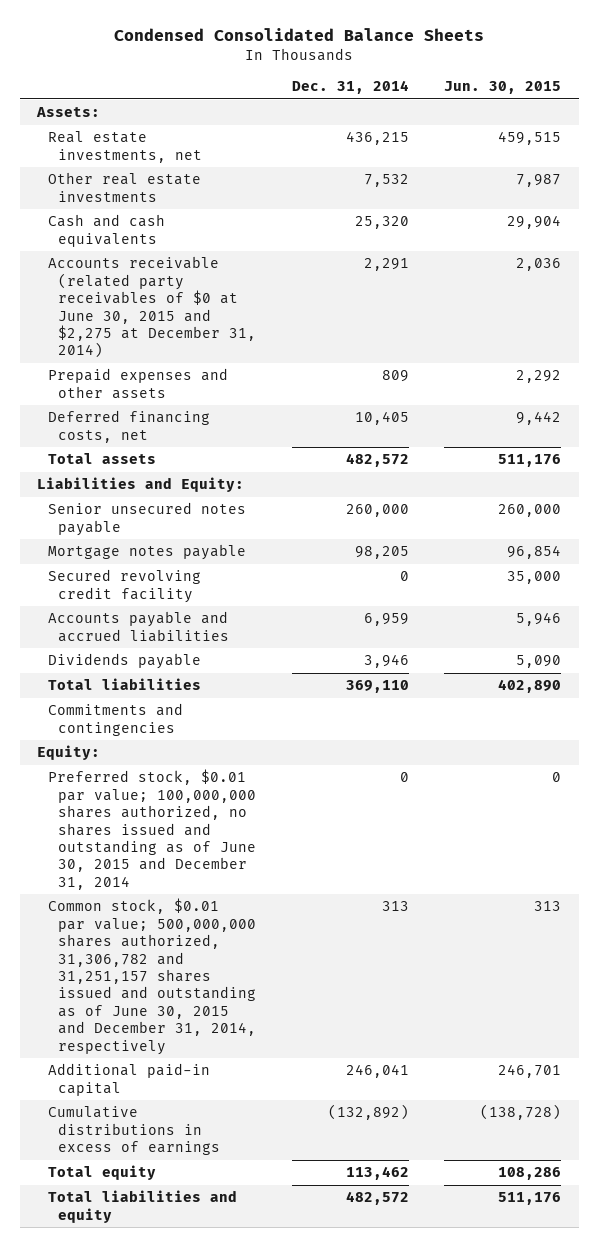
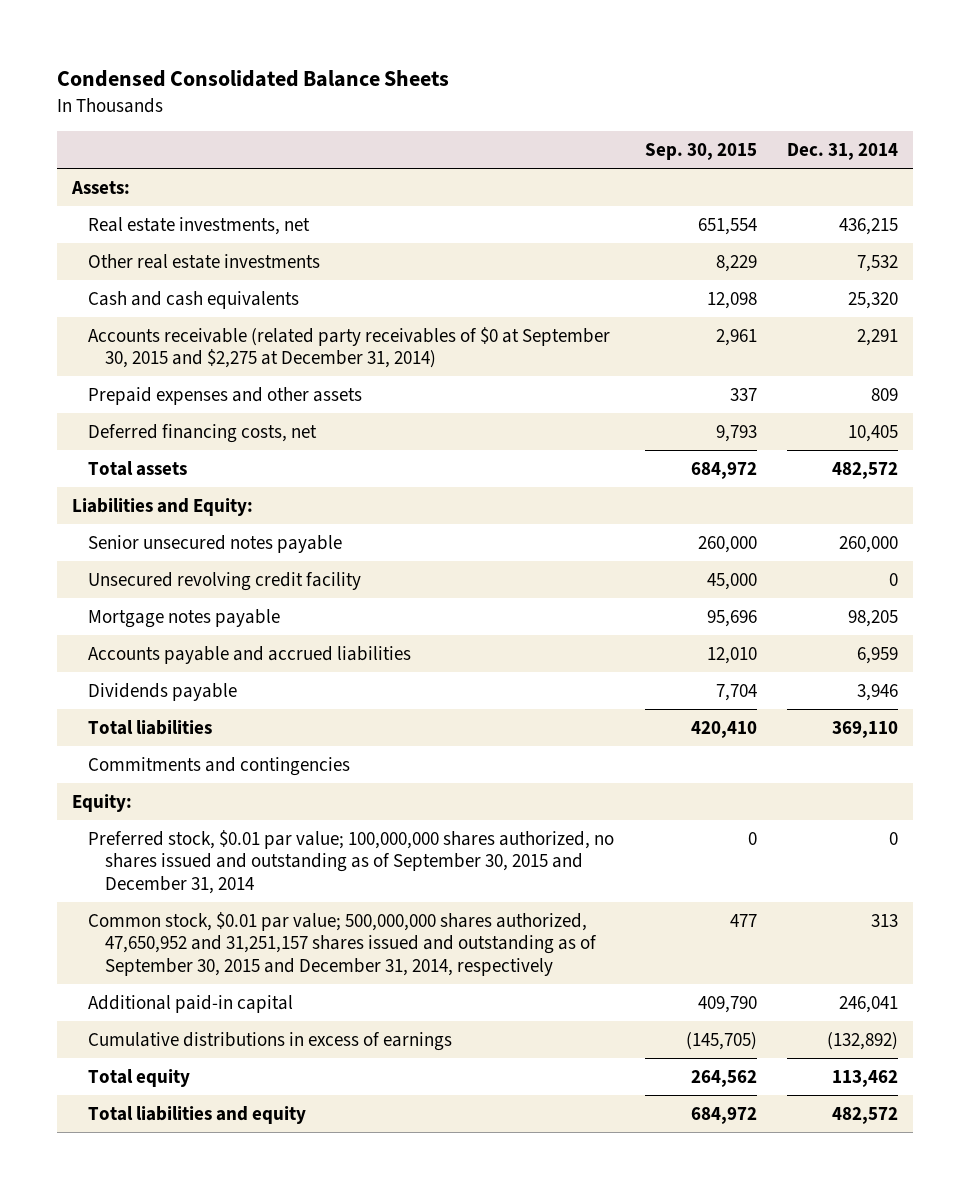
[444,81,562,95] Jun. 30, 2015 -> none
none -> [644,142,757,160] Sep. 30, 2015
[47,256,257,359] Accounts receivable (related party receivables of $0 at June 30, 2015 and $2,275 at December 31, 2014) -> [88,326,611,369] Accounts receivable (related party receivables of $0 at September 30, 2015 and $2,275 at December 31, 2014)
none -> [88,571,362,591] Unsecured revolving credit facility
[47,569,201,603] Secured revolving credit facility -> none
[47,769,257,890] Preferred stock, $0.01 par value; 100,000,000 shares authorized, no shares issued and outstanding as of June 30, 2015 and December 31, 2014 -> [88,829,615,894] Preferred stock, $0.01 par value; 100,000,000 shares authorized, no shares issued and outstanding as of September 30, 2015 and December 31, 2014
[47,898,257,1055] Common stock, $0.01 par value; 500,000,000 shares authorized, 31,306,782 and 31,251,157 shares issued and outstanding as of June 30, 2015 and December 31, 2014, respectively -> [88,911,598,976] Common stock, $0.01 par value; 500,000,000 shares authorized, 47,650,952 and 31,251,157 shares issued and outstanding as of September 30, 2015 and December 31, 2014, respectively

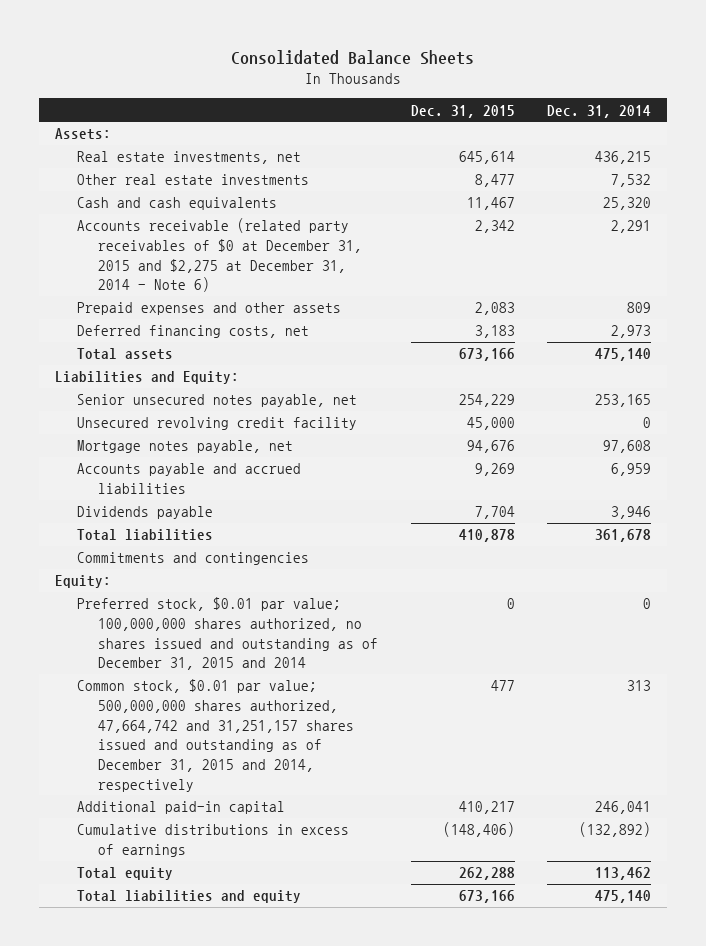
[56,70,449,88] Condensed Consolidated Balance Sheets -> [231,49,475,65] Consolidated Balance Sheets
[644,142,757,160] Sep. 30, 2015 -> none
none -> [410,104,515,118] Dec. 31, 2015
[88,326,611,369] Accounts receivable (related party receivables of $0 at September 30, 2015 and $2,275 at December 31, 2014) -> [76,218,363,293] Accounts receivable (related party receivables of $0 at December 31, 2015 and $2,275 at December 31, 2014 - Note 6)
[847,424,898,442] 10,405 -> [610,325,651,339] 2,973
[831,461,898,479] 482,572 -> [594,348,651,362] 475,140
[88,534,343,553] Senior unsecured notes payable -> [76,394,357,408] Senior unsecured notes payable, net
[838,535,898,553] 260,000 -> [594,394,651,408] 253,165
[88,608,281,628] Mortgage notes payable -> [76,440,293,454] Mortgage notes payable, net
[847,609,898,627] 98,205 -> [602,440,651,454] 97,608
[831,720,898,738] 369,110 -> [594,529,651,543] 361,678
[88,829,615,894] Preferred stock, $0.01 par value; 100,000,000 shares authorized, no shares issued and outstanding as of September 30, 2015 and December 31, 2014 -> [76,597,379,671] Preferred stock, $0.01 par value; 100,000,000 shares authorized, no shares issued and outstanding as of December 31, 2015 and 2014
[88,911,598,976] Common stock, $0.01 par value; 500,000,000 shares authorized, 47,650,952 and 31,251,157 shares issued and outstanding as of September 30, 2015 and December 31, 2014, respectively -> [76,679,355,792] Common stock, $0.01 par value; 500,000,000 shares authorized, 47,664,742 and 31,251,157 shares issued and outstanding as of December 31, 2015 and 2014, respectively
[831,1106,898,1124] 482,572 -> [594,890,651,904] 475,140

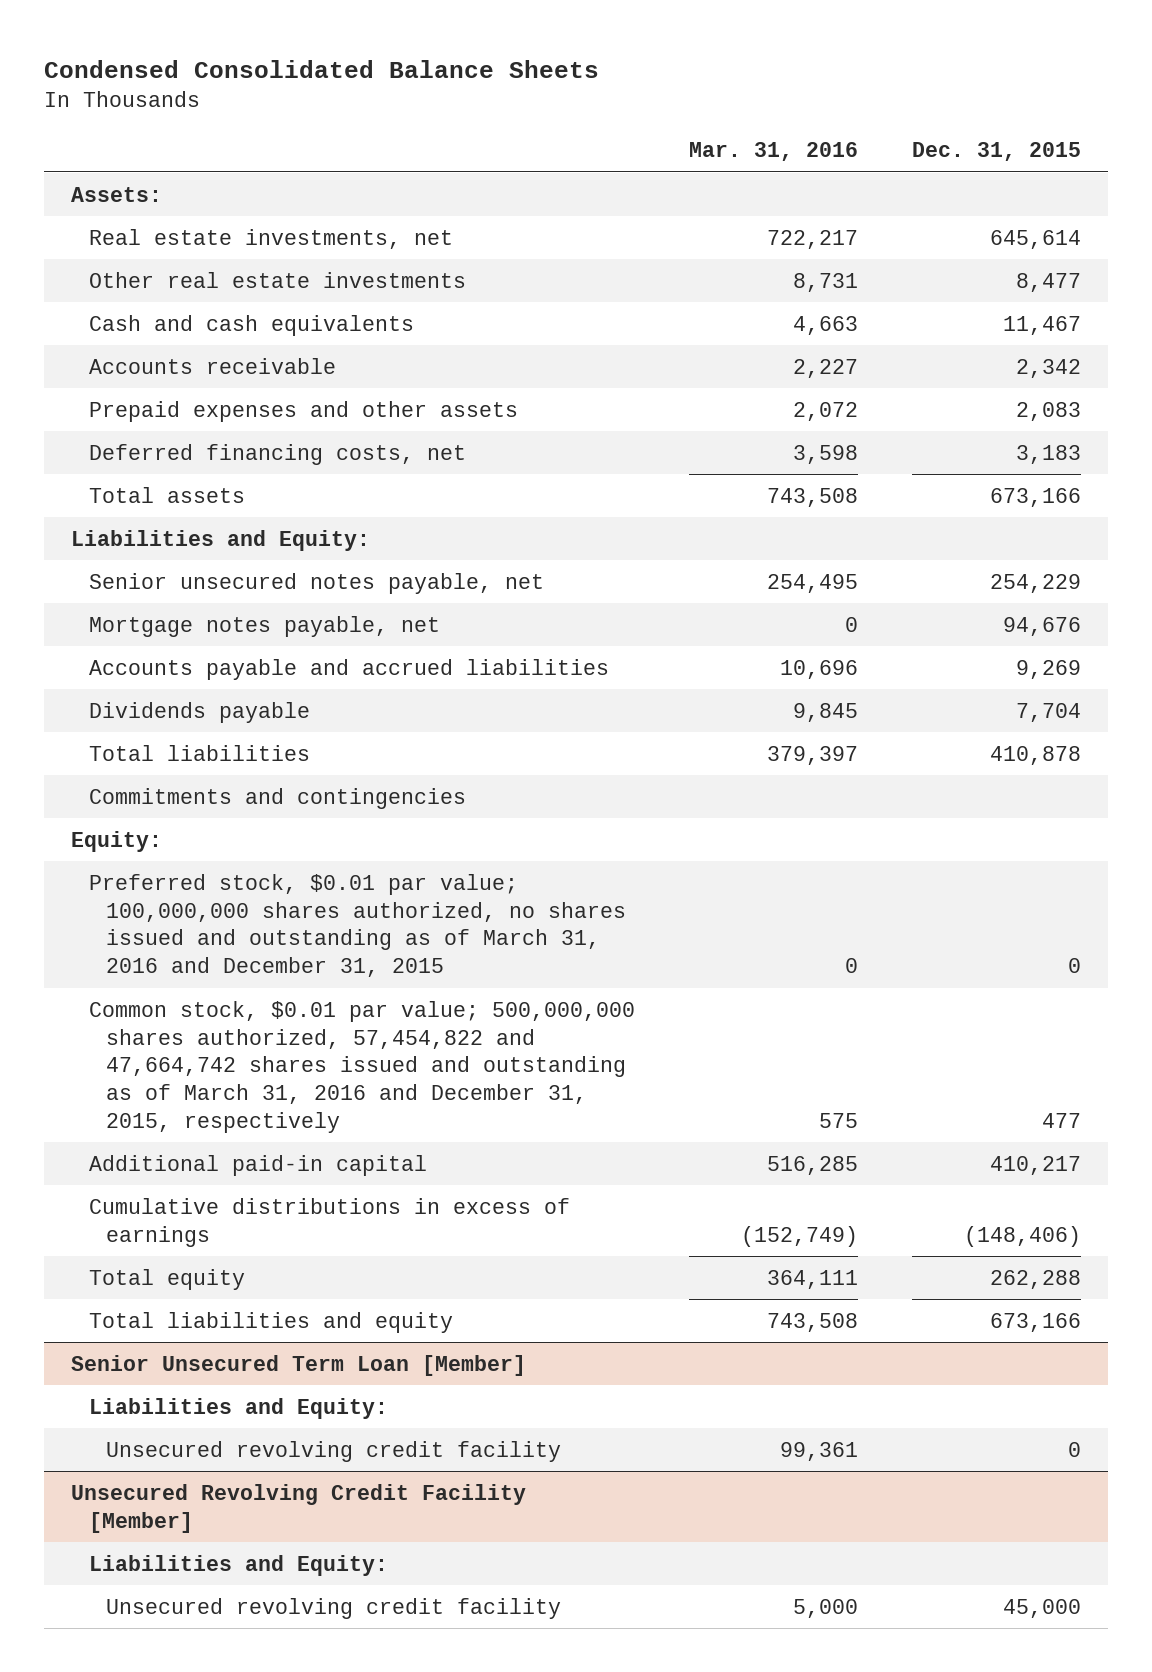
[231,49,475,65] Consolidated Balance Sheets -> [44,59,600,78] Condensed Consolidated Balance Sheets
[546,104,651,118] Dec. 31, 2014 -> none
none -> [688,142,858,162] Mar. 31, 2016
[76,218,363,293] Accounts receivable (related party receivables of $0 at December 31, 2015 and $2,275 at December 31, 2014 - Note 6) -> [88,357,336,374] Accounts receivable
[76,417,357,431] Unsecured revolving credit facility -> none
[76,597,379,671] Preferred stock, $0.01 par value; 100,000,000 shares authorized, no shares issued and outstanding as of December 31, 2015 and 2014 -> [88,873,626,977] Preferred stock, $0.01 par value; 100,000,000 shares authorized, no shares issued and outstanding as of March 31, 2016 and December 31, 2015
[76,679,355,792] Common stock, $0.01 par value; 500,000,000 shares authorized, 47,664,742 and 31,251,157 shares issued and outstanding as of December 31, 2015 and 2014, respectively -> [88,1000,635,1133] Common stock, $0.01 par value; 500,000,000 shares authorized, 57,454,822 and 47,664,742 shares issued and outstanding as of March 31, 2016 and December 31, 2015, respectively
none -> [71,1354,527,1376] Senior Unsecured Term Loan [Member]
none -> [88,1397,388,1419] Liabilities and Equity:
none -> [105,1440,561,1462] Unsecured revolving credit facility
none -> [71,1483,527,1533] Unsecured Revolving Credit Facility [Member]
none -> [88,1554,388,1576] Liabilities and Equity:
none -> [105,1597,561,1619] Unsecured revolving credit facility

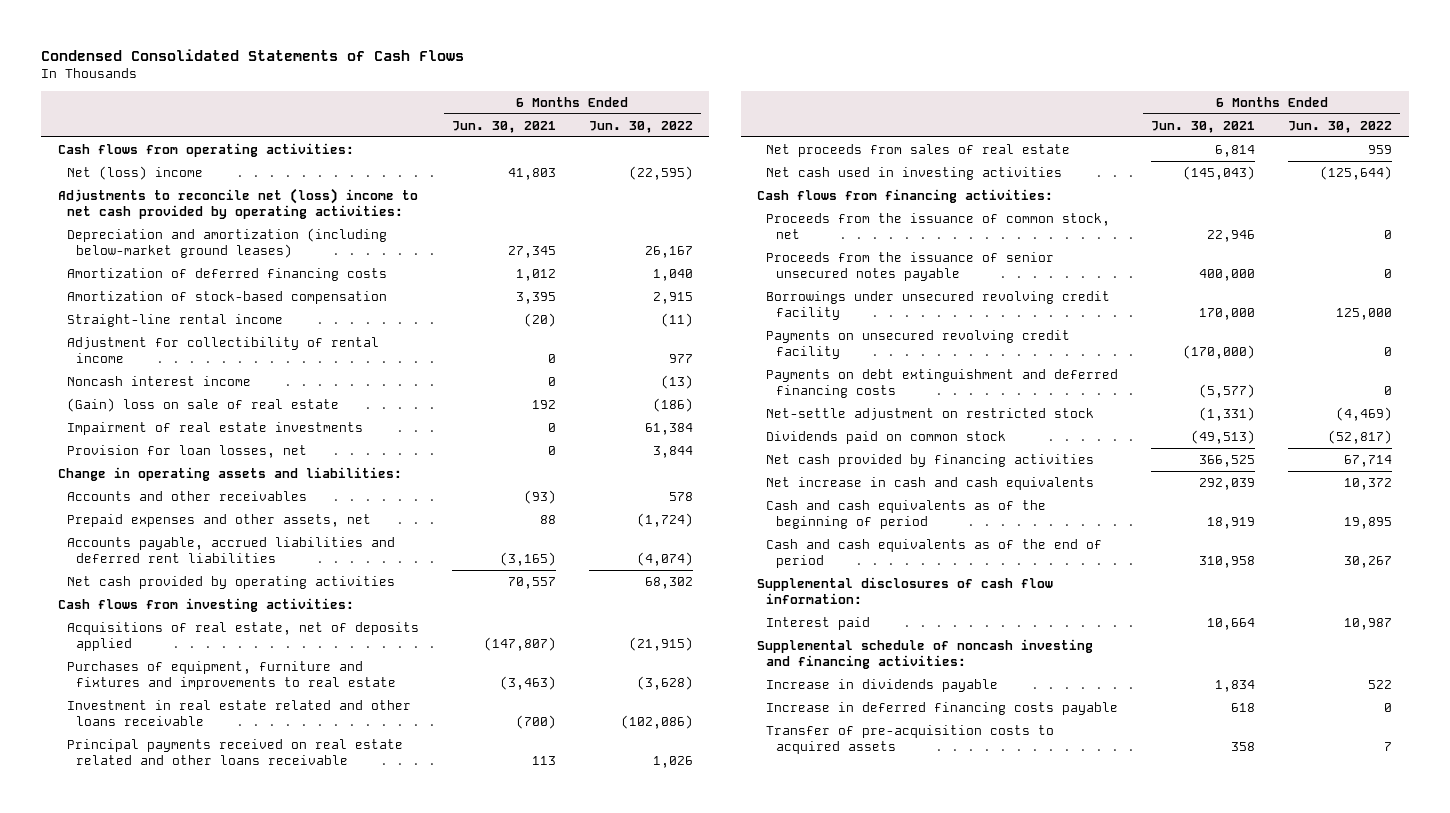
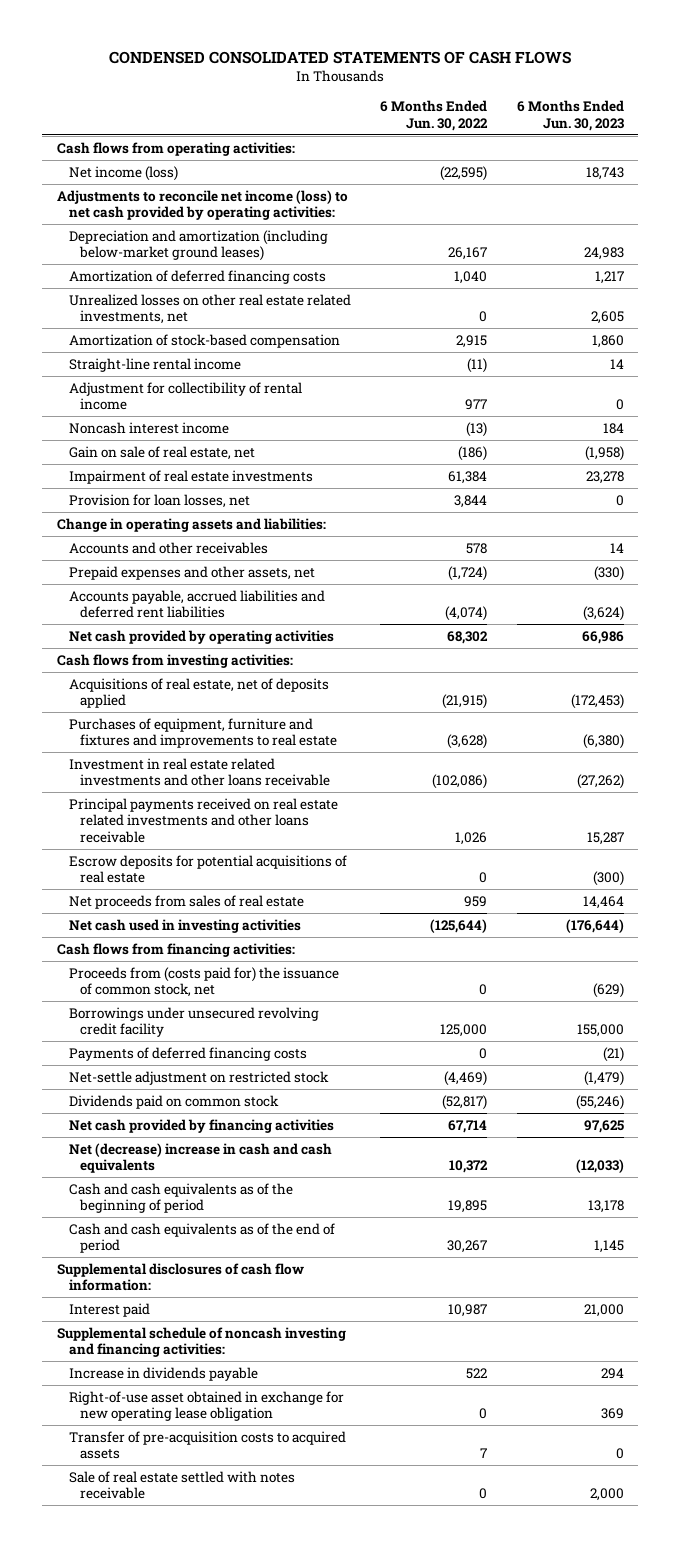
[41,49,465,62] Condensed Consolidated Statements of Cash Flows -> [109,50,572,64] CONDENSED CONSOLIDATED STATEMENTS OF CASH FLOWS
[451,120,556,133] Jun. 30, 2021 -> none
none -> [516,100,624,131] 6 Months Ended Jun. 30, 2023
[67,165,204,180] Net (loss) income -> [68,165,178,181] Net income (loss)
[57,187,418,219] Adjustments to reconcile net (loss) income to net cash provided by operating activities: -> [56,189,348,221] Adjustments to reconcile net income (loss) to net cash provided by operating activities:
none -> [68,293,351,325] Unrealized losses on other real estate related investments, net
[67,397,340,412] (Gain) loss on sale of real estate -> [68,445,255,460] Gain on sale of real estate, net
[67,699,412,726] Investment in real estate related and other loans receivable -> [68,757,331,787] Investment in real estate related investments and other loans receivable
[67,738,404,765] Principal payments received on real estate related and other loans receivable -> [68,797,338,843] Principal payments received on real estate related investments and other loans receivable
none -> [68,854,347,884] Escrow deposits for potential acquisitions of real estate
[766,251,1055,281] Proceeds from the issuance of senior unsecured notes payable -> none
[766,212,1111,239] Proceeds from the issuance of common stock, net -> [68,966,339,998] Proceeds from (costs paid for) the issuance of common stock, net
[766,329,1071,359] Payments on unsecured revolving credit facility -> none
[766,368,1119,398] Payments on debt extinguishment and deferred financing costs -> [68,1046,307,1061] Payments of deferred financing costs
[766,476,1095,490] Net increase in cash and cash equivalents -> [68,1142,332,1174] Net (decrease) increase in cash and cash equivalents
[766,701,1119,715] Increase in deferred financing costs payable -> none
none -> [68,1390,344,1422] Right-of-use asset obtained in exchange for new operating lease obligation
none -> [68,1470,295,1500] Sale of real estate settled with notes receivable

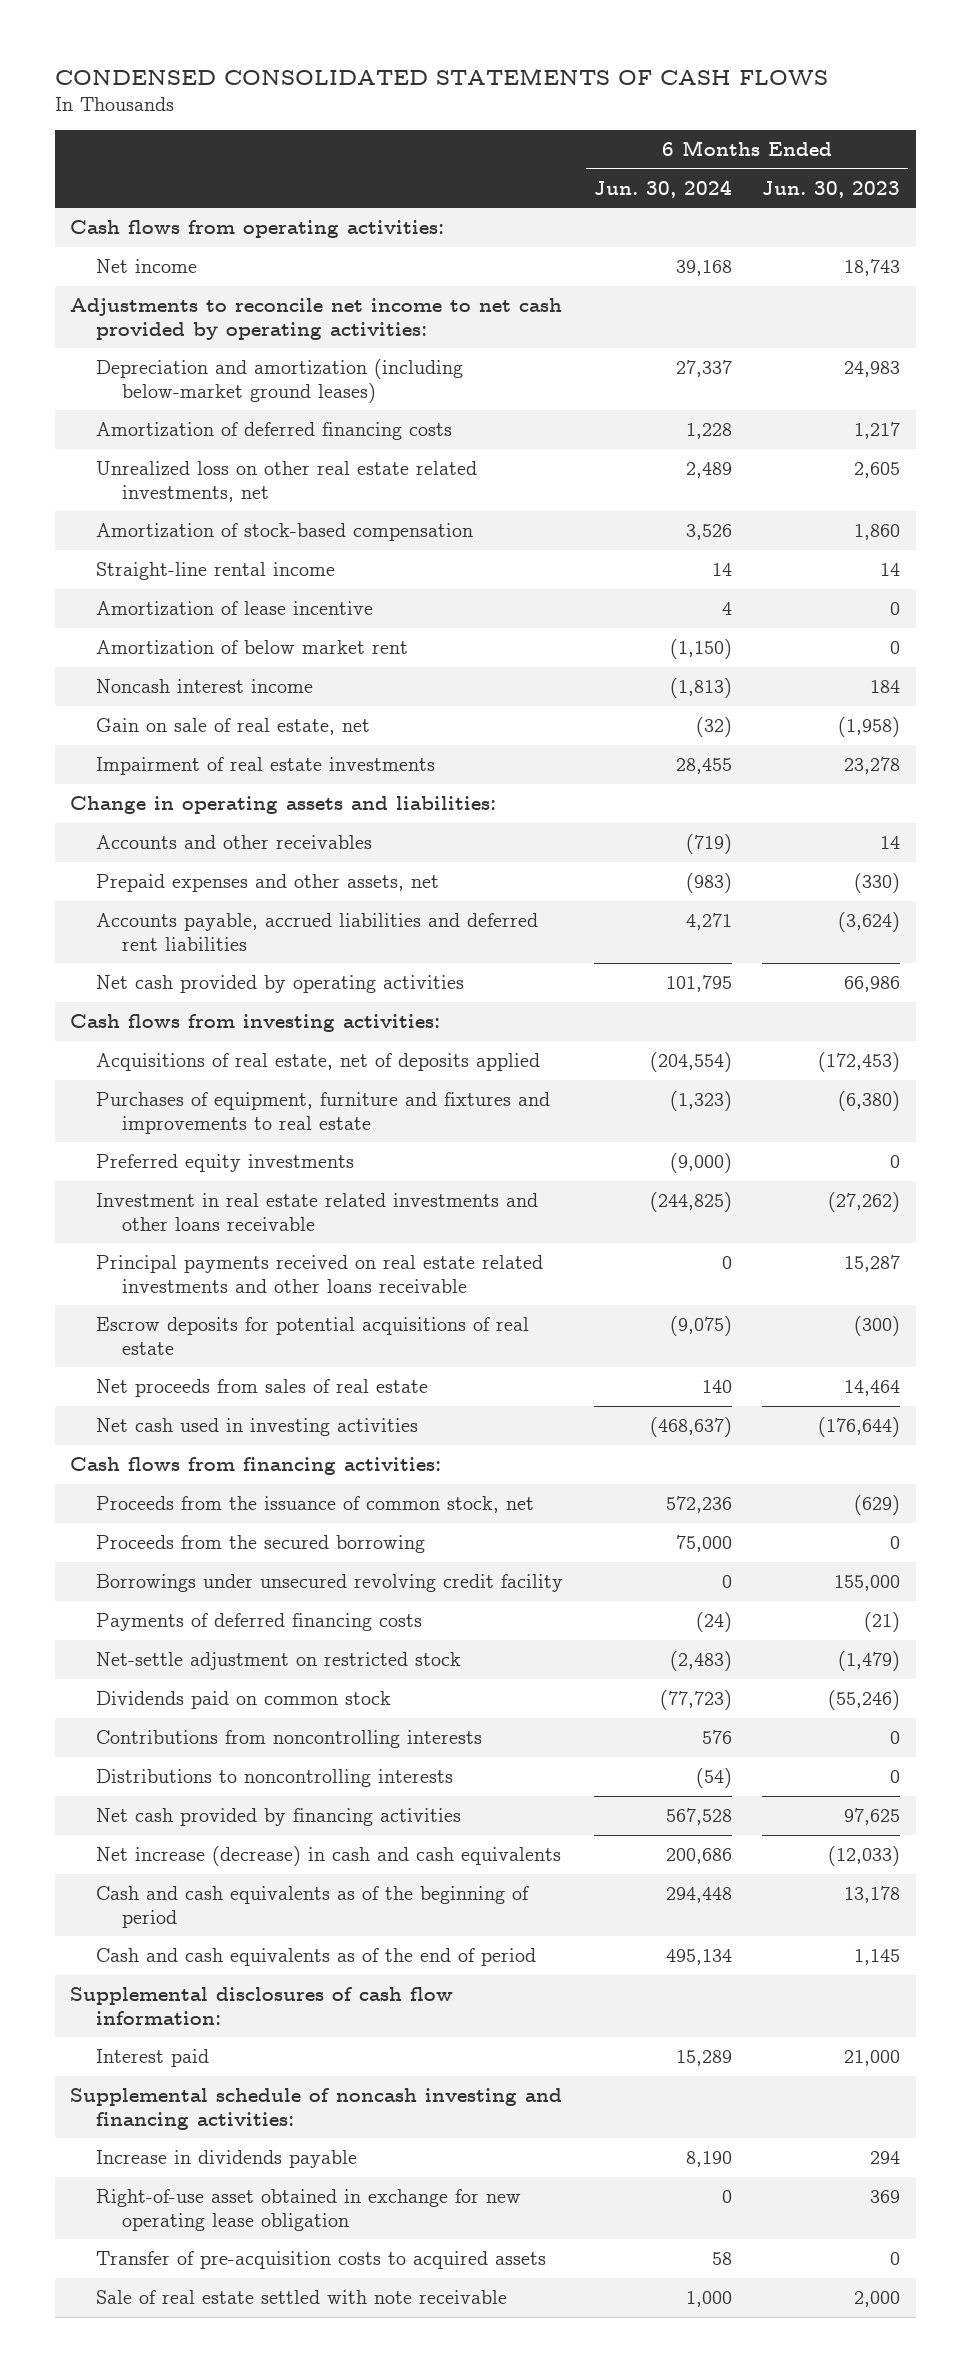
[380,100,489,131] 6 Months Ended Jun. 30, 2022 -> none
none -> [593,179,732,198] Jun. 30, 2024
[68,165,178,181] Net income (loss) -> [95,259,197,274] Net income
[56,189,348,221] Adjustments to reconcile net income (loss) to net cash provided by operating activities: -> [70,298,563,340] Adjustments to reconcile net income to net cash provided by operating activities:
[68,293,351,325] Unrealized losses on other real estate related investments, net -> [95,461,477,502] Unrealized loss on other real estate related investments, net
[68,381,302,411] Adjustment for collectibility of rental income -> none
none -> [95,601,373,617] Amortization of lease incentive
none -> [95,640,408,656] Amortization of below market rent
[68,493,250,508] Provision for loan losses, net -> none
none -> [95,1154,354,1173] Preferred equity investments
[68,966,339,998] Proceeds from (costs paid for) the issuance of common stock, net -> [95,1496,534,1514] Proceeds from the issuance of common stock, net
none -> [95,1535,425,1554] Proceeds from the secured borrowing
none -> [95,1730,482,1749] Contributions from noncontrolling interests
none -> [95,1769,453,1788] Distributions to noncontrolling interests
[68,1142,332,1174] Net (decrease) increase in cash and cash equivalents -> [95,1846,561,1867] Net increase (decrease) in cash and cash equivalents
[68,1470,295,1500] Sale of real estate settled with notes receivable -> [95,2290,507,2305] Sale of real estate settled with note receivable

